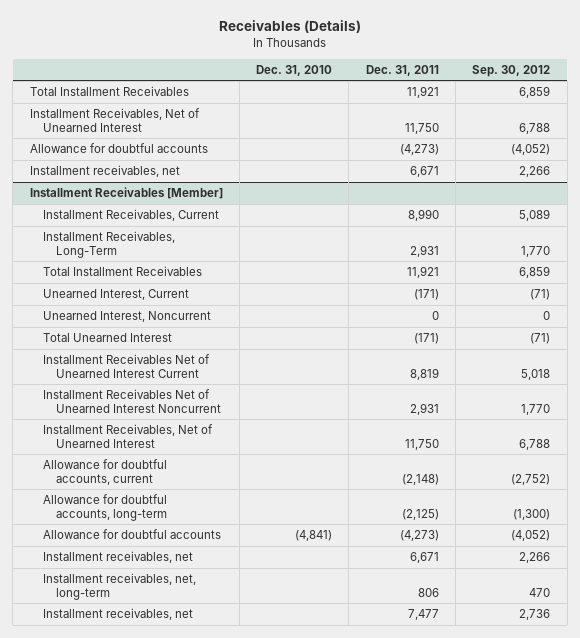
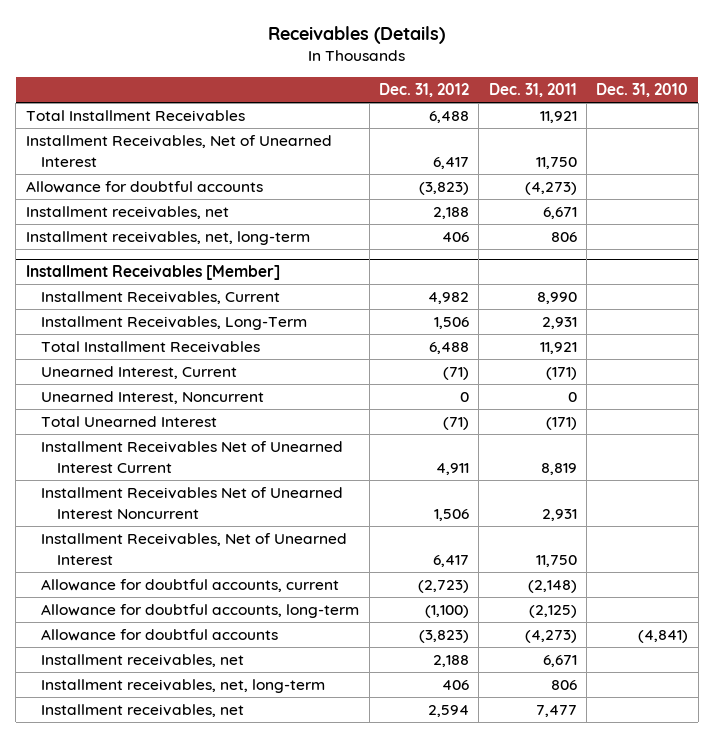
[472,64,551,77] Sep. 30, 2012 -> none
none -> [378,83,469,98] Dec. 31, 2012
none -> [25,231,310,246] Installment receivables, net, long-term

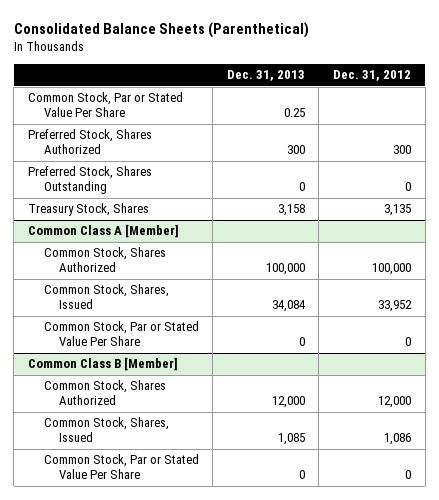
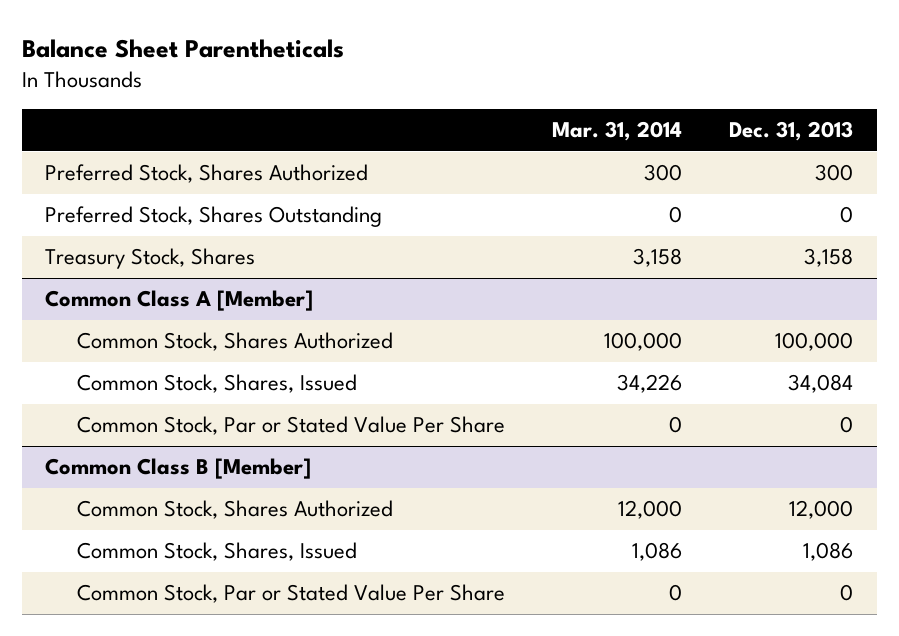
[13,21,309,38] Consolidated Balance Sheets (Parenthetical) -> [21,38,344,58] Balance Sheet Parentheticals
[332,70,411,82] Dec. 31, 2012 -> none
none -> [552,121,683,142] Mar. 31, 2014
[28,92,184,118] Common Stock, Par or Stated Value Per Share -> none
[277,433,305,446] 1,085 -> [803,542,854,562] 1,086

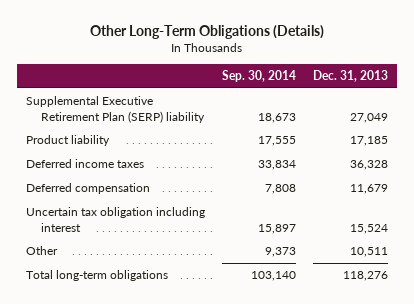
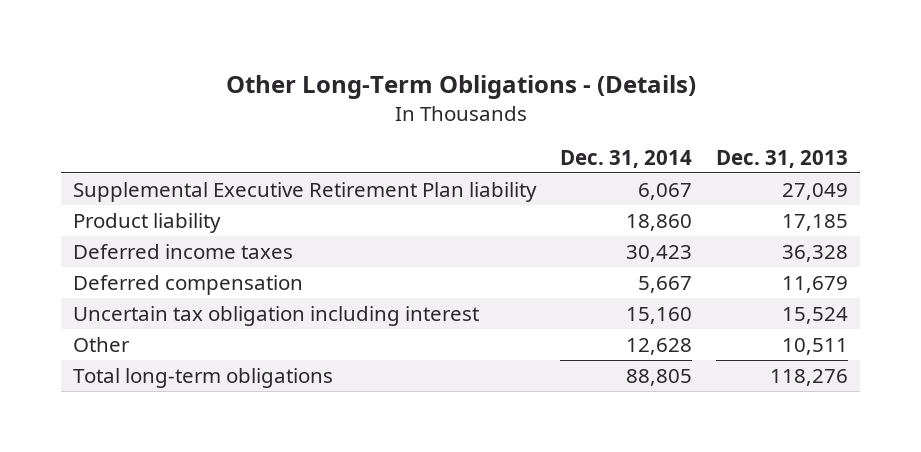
[89,24,324,39] Other Long-Term Obligations (Details) -> [225,74,696,99] Other Long-Term Obligations - (Details)
[221,70,296,83] Sep. 30, 2014 -> none
none -> [560,149,693,168] Dec. 31, 2014
[25,96,205,123] Supplemental Executive Retirement Plan (SERP) liability -> [72,182,537,203] Supplemental Executive Retirement Plan liability

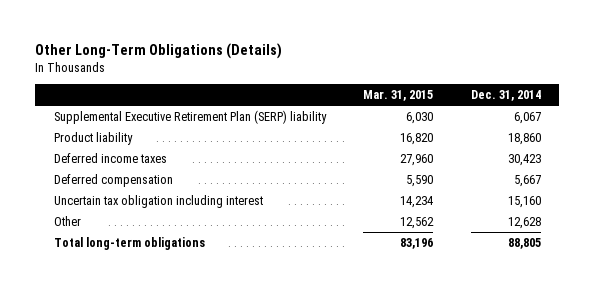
[225,74,696,99] Other Long-Term Obligations - (Details) -> [35,42,283,59] Other Long-Term Obligations (Details)
[716,149,849,168] Dec. 31, 2013 -> none
none -> [363,90,434,102] Mar. 31, 2015
[72,182,537,203] Supplemental Executive Retirement Plan liability -> [53,110,327,125] Supplemental Executive Retirement Plan (SERP) liability

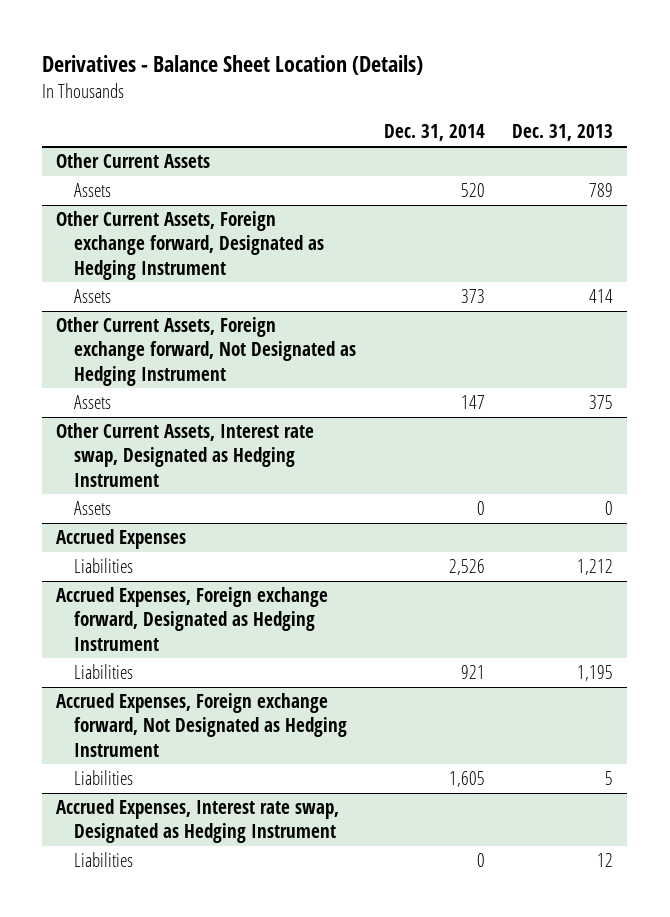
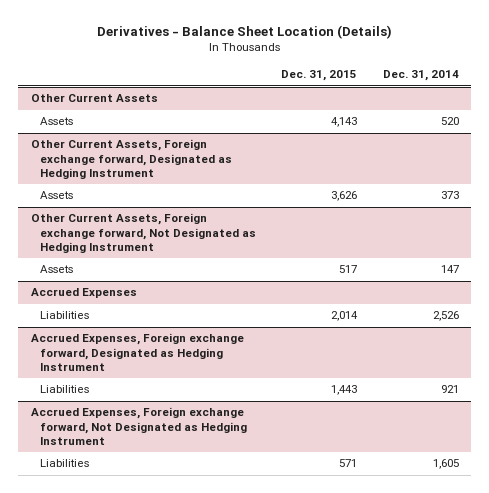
[512,124,614,142] Dec. 31, 2013 -> none
none -> [281,70,358,82] Dec. 31, 2015
[56,423,315,487] Other Current Assets, Interest rate swap, Designated as Hedging Instrument -> none
[74,501,112,516] Assets -> none
[56,799,340,844] Accrued Expenses, Interest rate swap, Designated as Hedging Instrument -> none
[74,852,134,868] Liabilities -> none

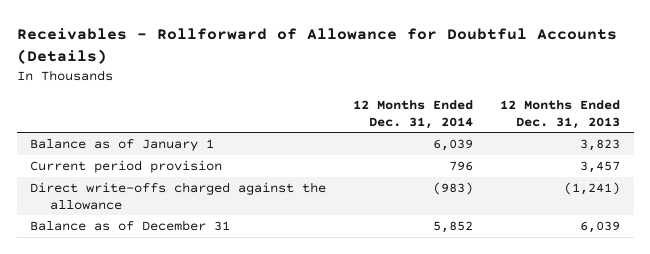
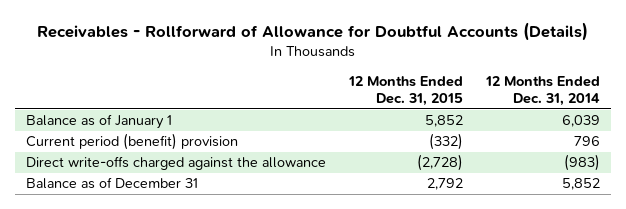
[500,99,621,129] 12 Months Ended Dec. 31, 2013 -> none
none -> [347,75,463,107] 12 Months Ended Dec. 31, 2015
[30,160,223,174] Current period provision -> [26,133,239,151] Current period (benefit) provision

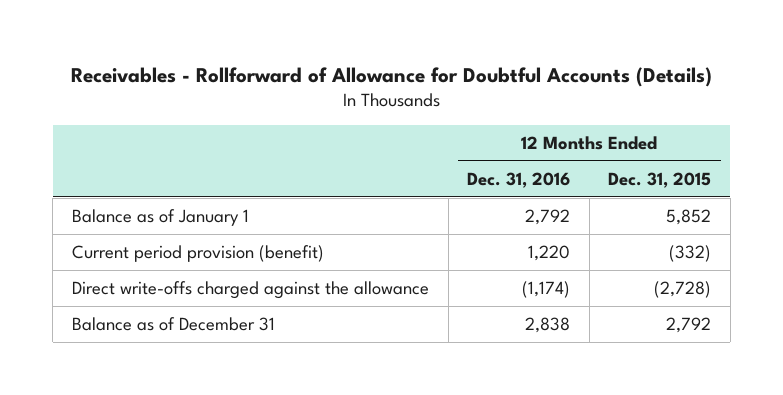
[484,75,600,107] 12 Months Ended Dec. 31, 2014 -> none
none -> [467,171,571,188] Dec. 31, 2016
[26,133,239,151] Current period (benefit) provision -> [71,245,324,263] Current period provision (benefit)

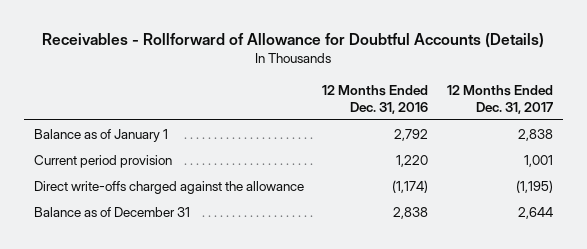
[608,171,712,188] Dec. 31, 2015 -> none
none -> [447,84,554,114] 12 Months Ended Dec. 31, 2017
[71,245,324,263] Current period provision (benefit) -> [33,154,172,168] Current period provision

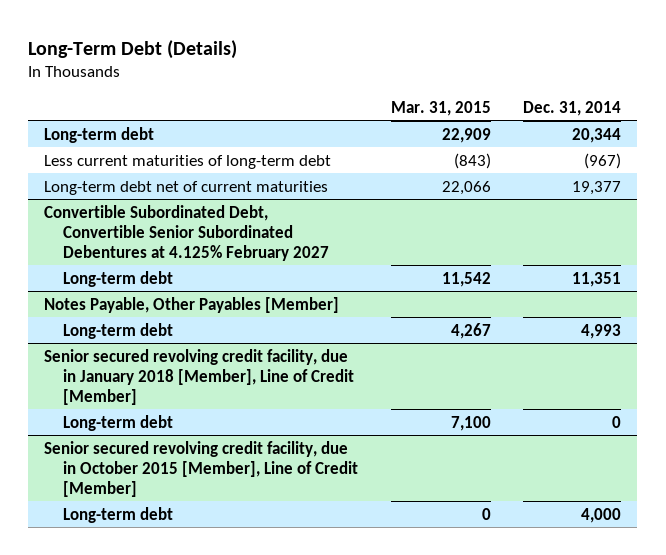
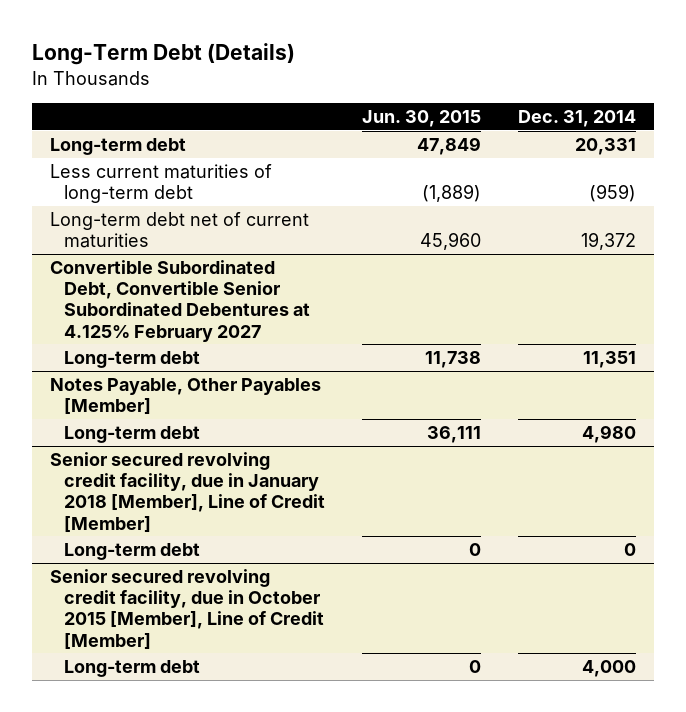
[390,100,491,116] Mar. 31, 2015 -> none
none -> [361,109,481,127] Jun. 30, 2015
[572,127,622,143] 20,344 -> [574,138,636,156] 20,331
[584,152,622,169] (967) -> [588,184,636,203] (959)
[572,180,622,195] 19,377 -> [580,232,636,251] 19,372
[581,323,622,339] 4,993 -> [581,425,636,444] 4,980

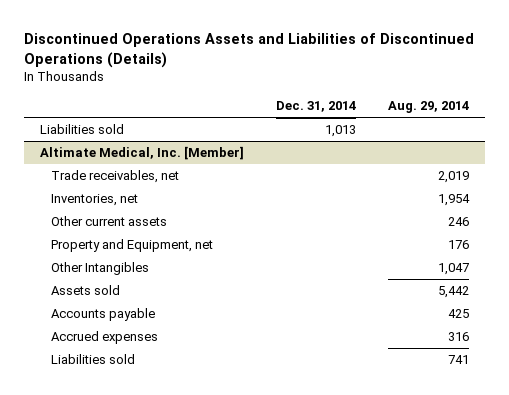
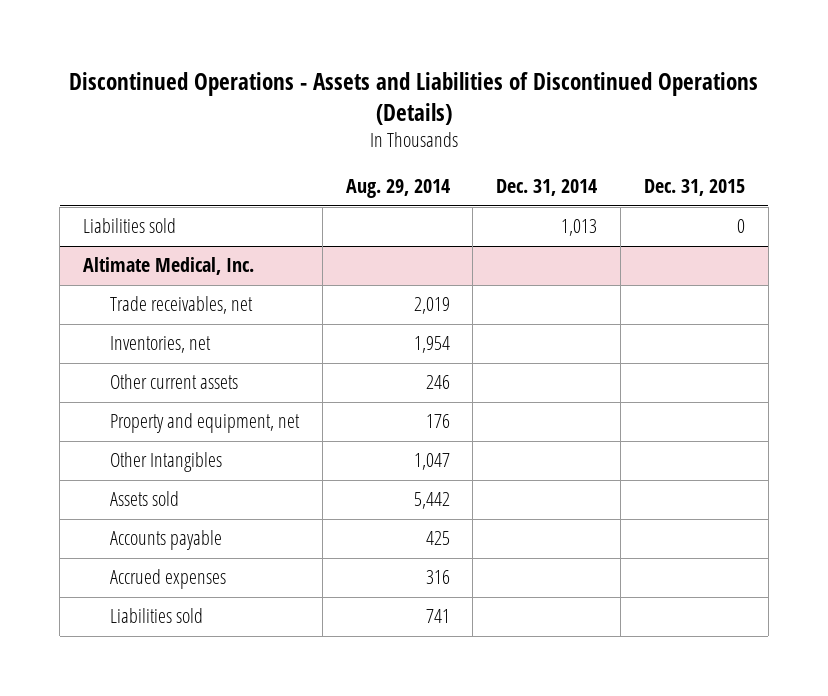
[24,33,475,68] Discontinued Operations Assets and Liabilities of Discontinued Operations (Details) -> [69,72,759,125] Discontinued Operations - Assets and Liabilities of Discontinued Operations (Details)
none -> [643,179,745,197] Dec. 31, 2015
[40,146,245,161] Altimate Medical, Inc. [Member] -> [83,257,255,276] Altimate Medical, Inc.
[50,239,213,253] Property and Equipment, net -> [109,413,300,434] Property and equipment, net

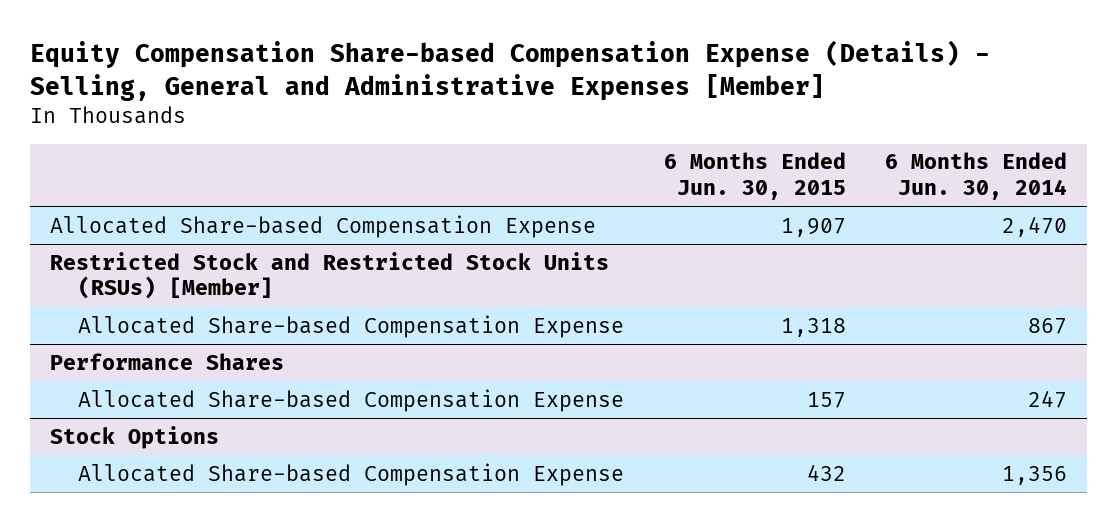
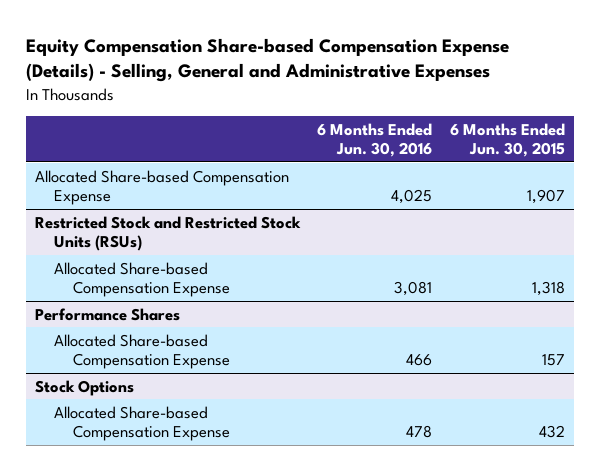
[29,40,990,101] Equity Compensation Share-based Compensation Expense (Details) - Selling, General and Administrative Expenses [Member] -> [26,37,510,83] Equity Compensation Share-based Compensation Expense (Details) - Selling, General and Administrative Expenses
[884,152,1067,200] 6 Months Ended Jun. 30, 2014 -> none
none -> [317,122,433,157] 6 Months Ended Jun. 30, 2016
[49,251,609,300] Restricted Stock and Restricted Stock Units (RSUs) [Member] -> [34,215,301,251] Restricted Stock and Restricted Stock Units (RSUs)

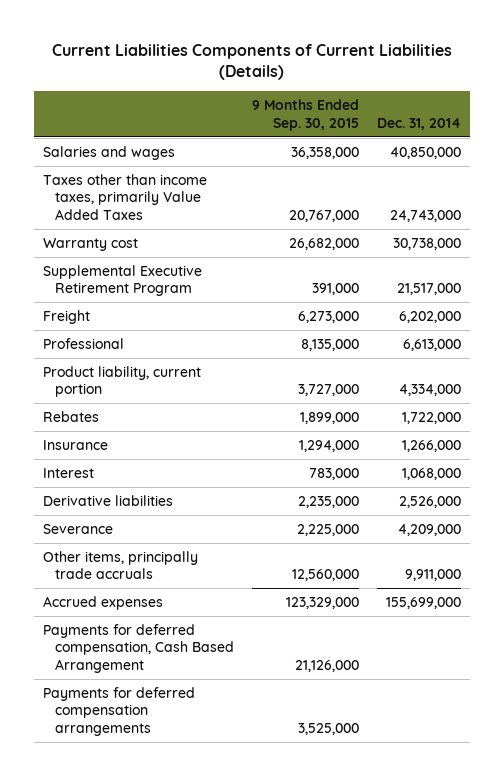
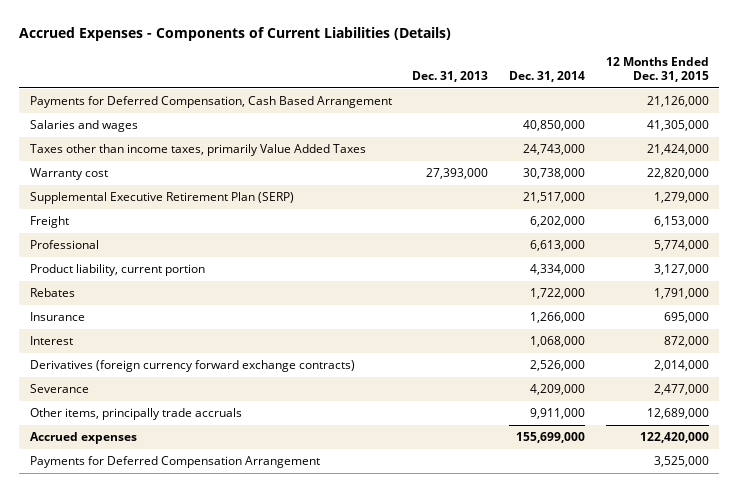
[52,43,453,81] Current Liabilities Components of Current Liabilities (Details) -> [19,26,452,41] Accrued Expenses - Components of Current Liabilities (Details)
[252,99,360,131] 9 Months Ended Sep. 30, 2015 -> none
none -> [412,71,489,83] Dec. 31, 2013
none -> [606,56,710,83] 12 Months Ended Dec. 31, 2015
none -> [29,96,392,109] Payments for Deferred Compensation, Cash Based Arrangement
[43,264,203,297] Supplemental Executive Retirement Program -> [29,192,294,205] Supplemental Executive Retirement Plan (SERP)
[43,494,174,506] Derivative liabilities -> [29,360,355,373] Derivatives (foreign currency forward exchange contracts)
[43,623,235,673] Payments for deferred compensation, Cash Based Arrangement -> none
[43,686,196,736] Payments for deferred compensation arrangements -> [29,456,320,469] Payments for Deferred Compensation Arrangement

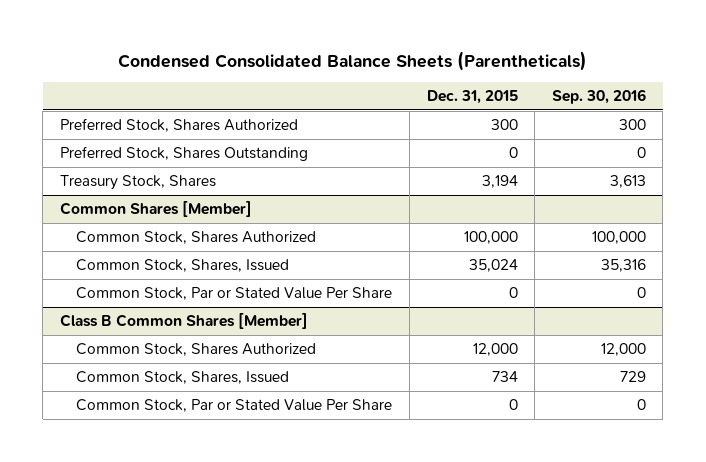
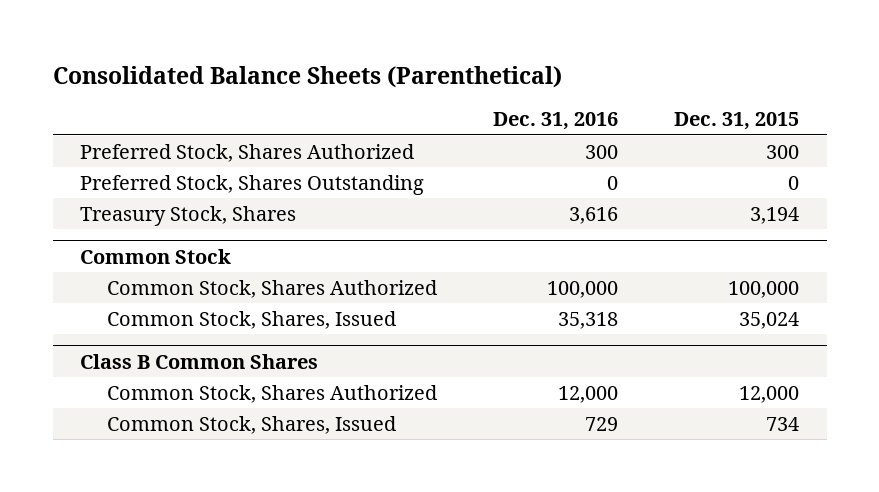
[117,50,587,71] Condensed Consolidated Balance Sheets (Parentheticals) -> [52,65,562,88] Consolidated Balance Sheets (Parenthetical)
[551,89,646,105] Sep. 30, 2016 -> none
none -> [492,112,618,131] Dec. 31, 2016
[59,200,252,217] Common Shares [Member] -> [80,248,232,264] Common Stock
[76,286,393,300] Common Stock, Par or Stated Value Per Share -> none
[59,312,308,329] Class B Common Shares [Member] -> [80,353,319,369] Class B Common Shares
[76,398,393,412] Common Stock, Par or Stated Value Per Share -> none

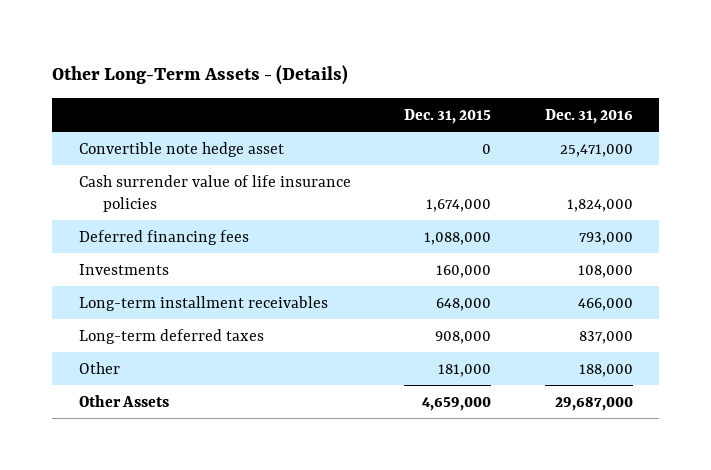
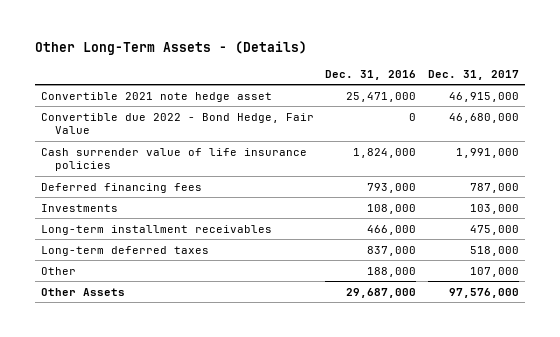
[404,108,492,124] Dec. 31, 2015 -> none
none -> [427,69,519,80] Dec. 31, 2017
[78,141,284,157] Convertible note hedge asset -> [40,91,272,102] Convertible 2021 note hedge asset
none -> [40,112,314,135] Convertible due 2022 - Bond Hedge, Fair Value

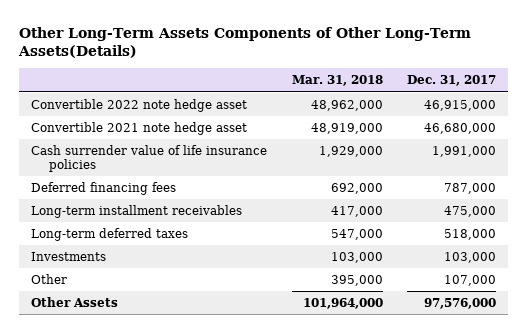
[34,41,307,56] Other Long-Term Assets - (Details) -> [18,26,472,59] Other Long-Term Assets Components of Other Long-Term Assets(Details)
[325,69,417,80] Dec. 31, 2016 -> none
none -> [291,75,383,87] Mar. 31, 2018
[40,112,314,135] Convertible due 2022 - Bond Hedge, Fair Value -> none
none -> [31,99,248,113] Convertible 2022 note hedge asset
[448,91,519,102] 46,915,000 -> [423,123,496,135] 46,680,000
[40,203,118,212] Investments -> [31,252,107,262] Investments

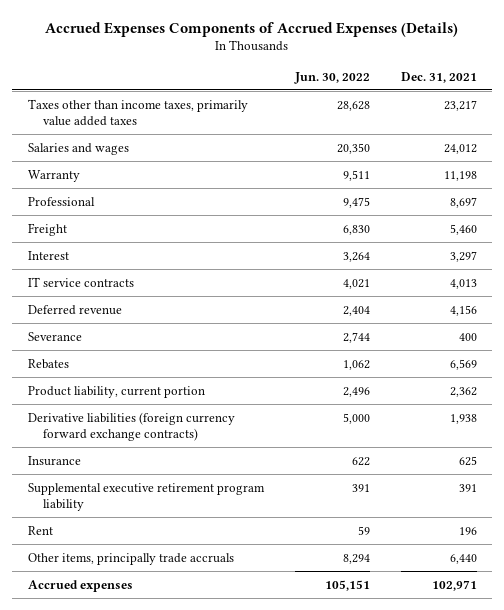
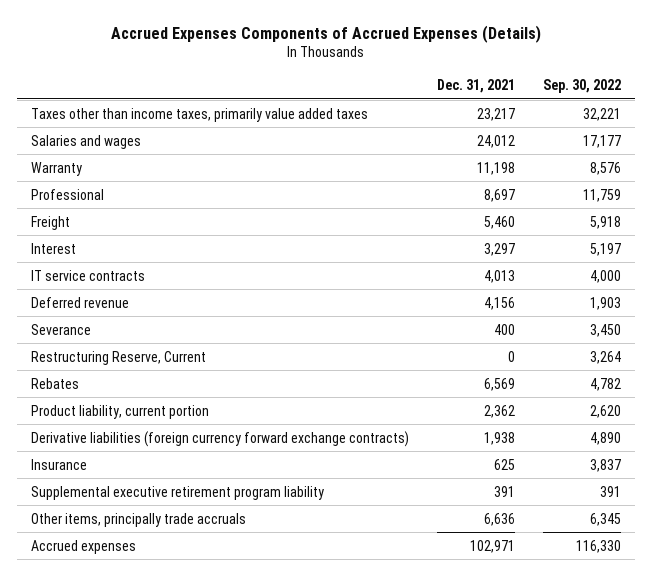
[293,71,370,84] Jun. 30, 2022 -> none
none -> [543,78,622,93] Sep. 30, 2022
none -> [31,350,207,365] Restructuring Reserve, Current
[27,525,53,535] Rent -> none
[449,553,477,564] 6,440 -> [484,512,516,526] 6,636

